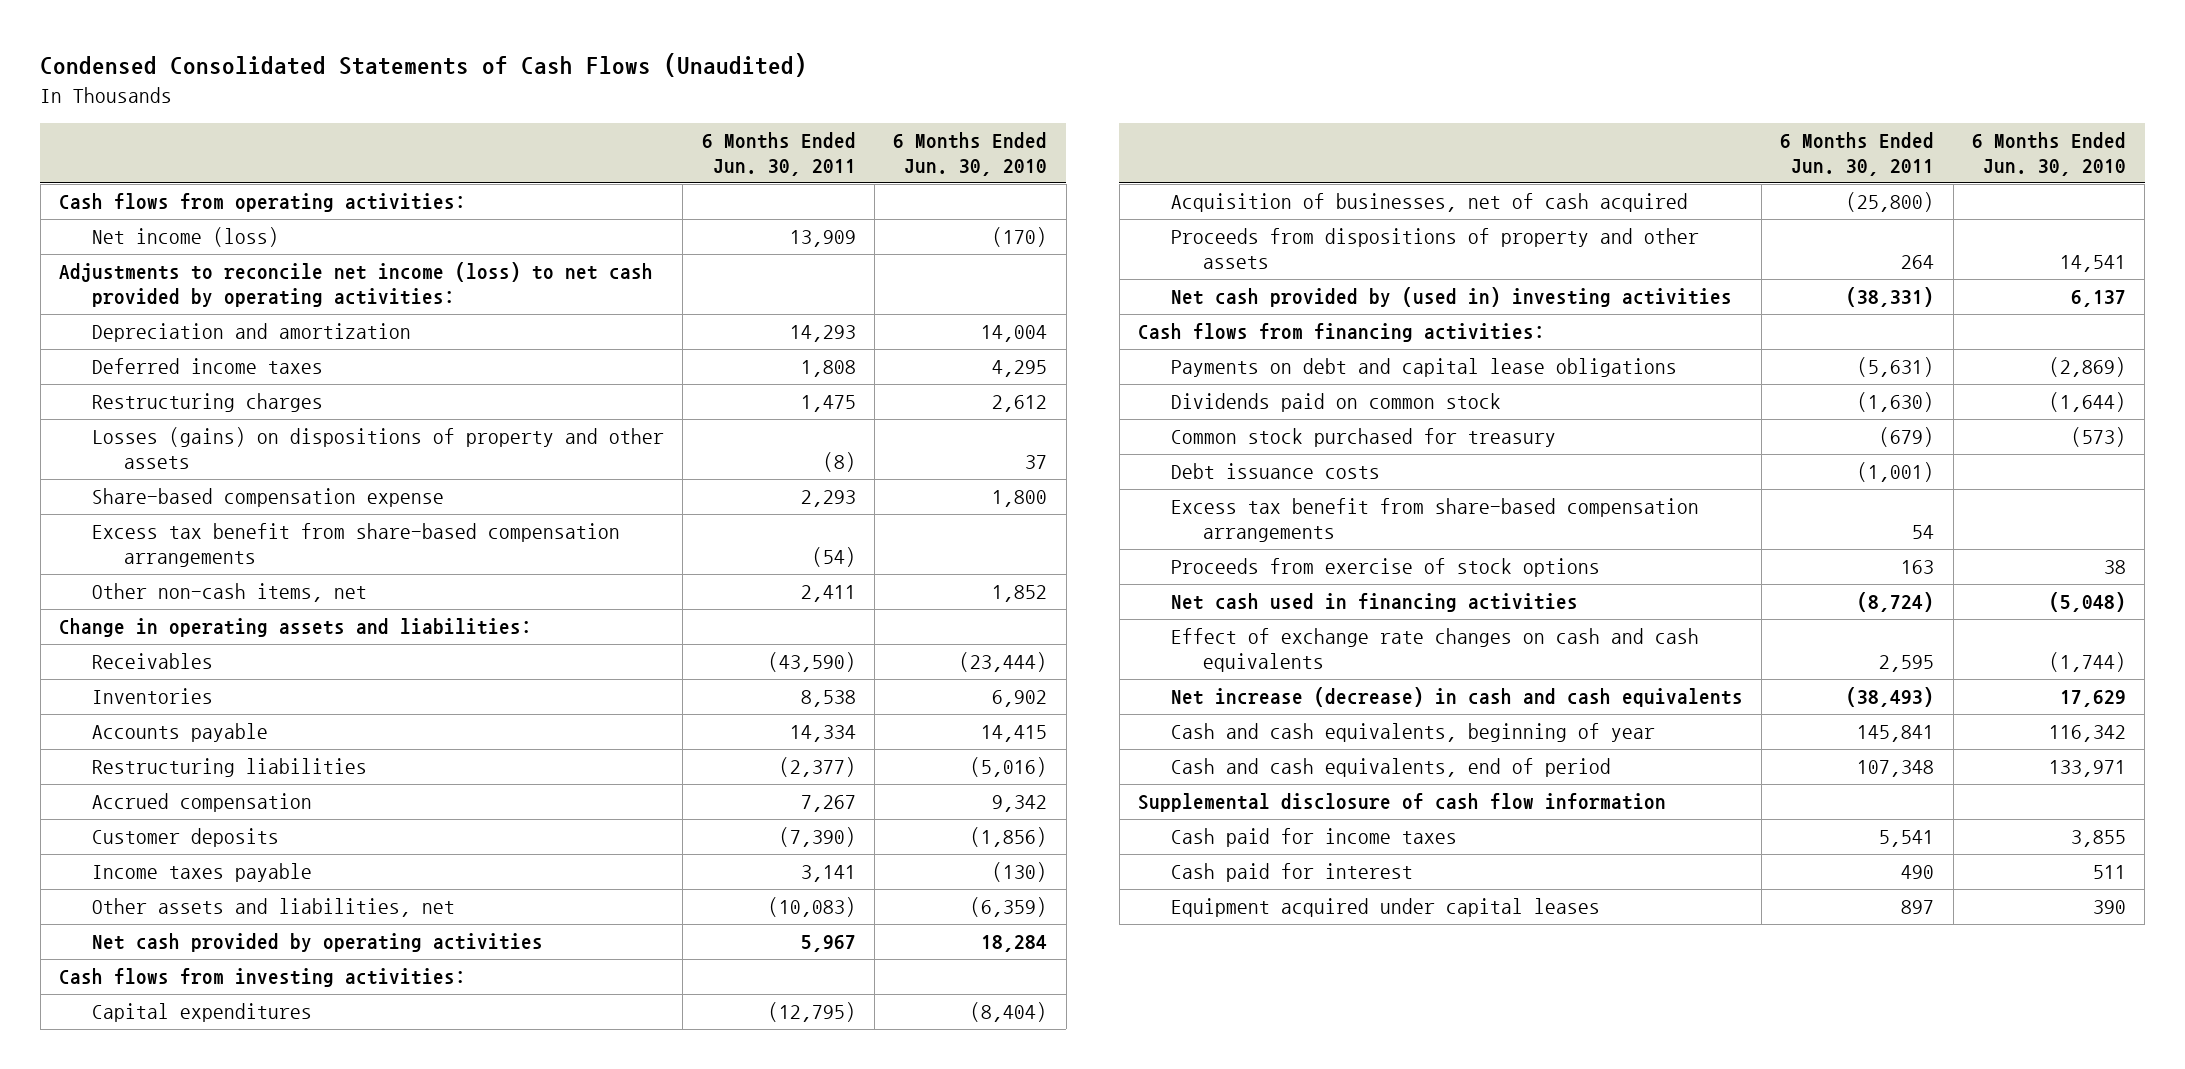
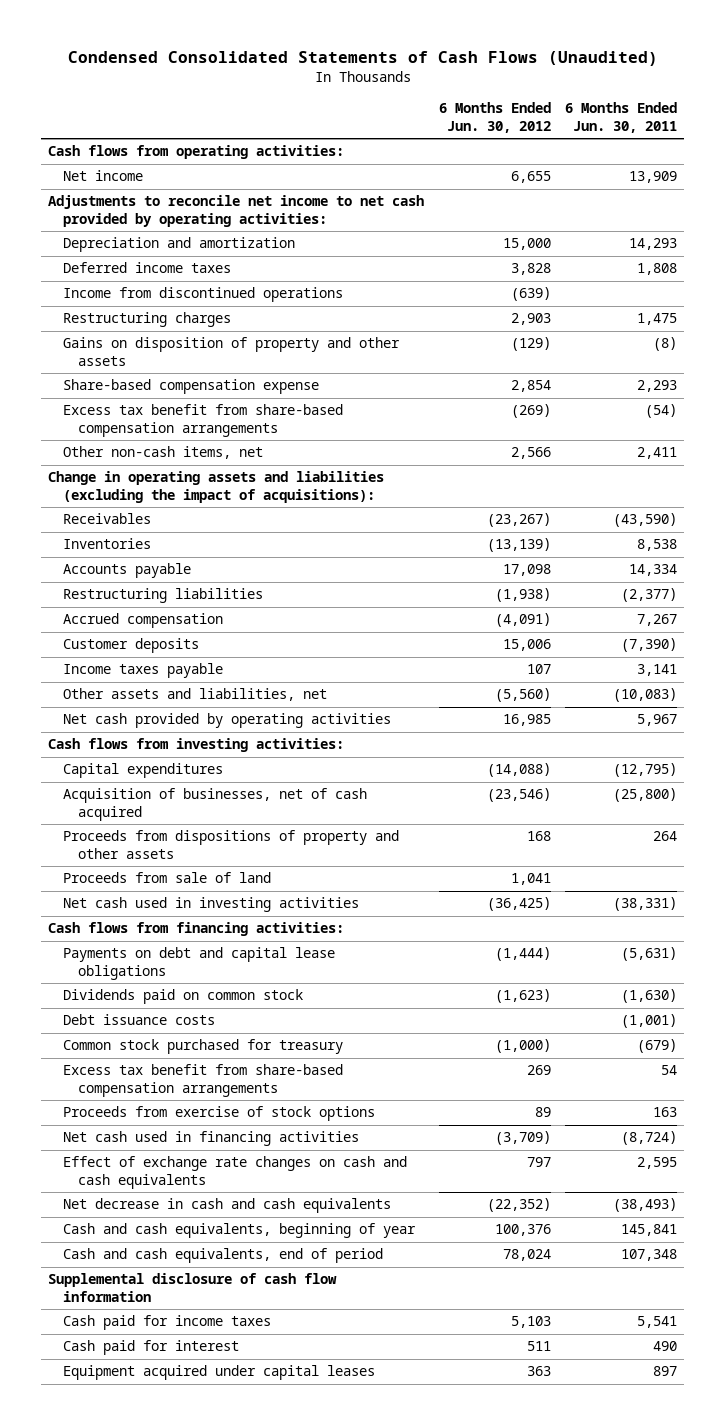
[893,131,1048,176] 6 Months Ended Jun. 30, 2010 -> none
none -> [438,102,551,133] 6 Months Ended Jun. 30, 2012
[91,227,279,248] Net income (loss) -> [63,170,144,182] Net income
[59,262,654,308] Adjustments to reconcile net income (loss) to net cash provided by operating activities: -> [48,195,425,227] Adjustments to reconcile net income to net cash provided by operating activities:
none -> [63,287,344,303] Income from discontinued operations
[91,427,664,470] Losses (gains) on dispositions of property and other assets -> [63,337,401,366] Gains on disposition of property and other assets
[59,618,533,638] Change in operating assets and liabilities: -> [48,471,385,503] Change in operating assets and liabilities (excluding the impact of acquisitions):
none -> [63,872,272,884] Proceeds from sale of land
[1170,287,1732,308] Net cash provided by (used in) investing activities -> [63,897,360,913] Net cash used in investing activities
[1170,428,1556,448] Common stock purchased for treasury -> [63,1039,344,1055] Common stock purchased for treasury
[1170,687,1743,708] Net increase (decrease) in cash and cash equivalents -> [63,1198,392,1214] Net decrease in cash and cash equivalents

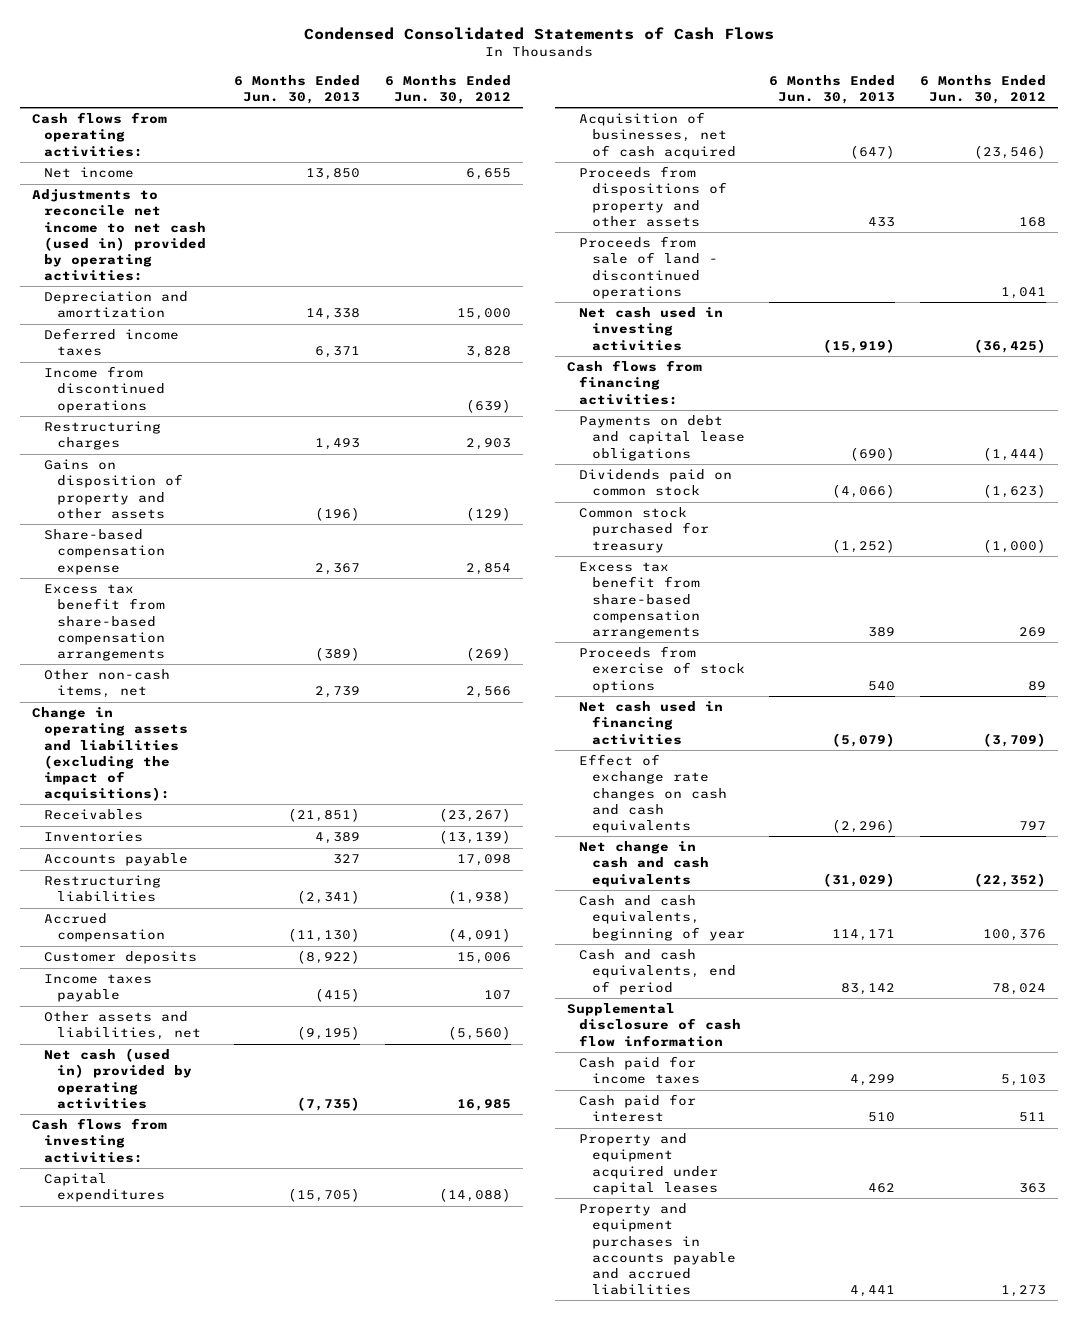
[67,50,658,66] Condensed Consolidated Statements of Cash Flows (Unaudited) -> [303,27,774,41] Condensed Consolidated Statements of Cash Flows
[565,102,678,133] 6 Months Ended Jun. 30, 2011 -> none
none -> [234,74,361,104] 6 Months Ended Jun. 30, 2013
[48,195,425,227] Adjustments to reconcile net income to net cash provided by operating activities: -> [31,189,207,281] Adjustments to reconcile net income to net cash (used in) provided by operating activities:
[63,713,392,729] Net cash provided by operating activities -> [44,1048,193,1109] Net cash (used in) provided by operating activities
[63,872,272,884] Proceeds from sale of land -> [579,236,719,299] Proceeds from sale of land - discontinued operations
[63,1014,216,1026] Debt issuance costs -> none
[63,1198,392,1214] Net decrease in cash and cash equivalents -> [579,841,710,887] Net change in cash and cash equivalents
[63,1365,376,1381] Equipment acquired under capital leases -> [579,1133,719,1195] Property and equipment acquired under capital leases
none -> [579,1203,737,1295] Property and equipment purchases in accounts payable and accrued liabilities

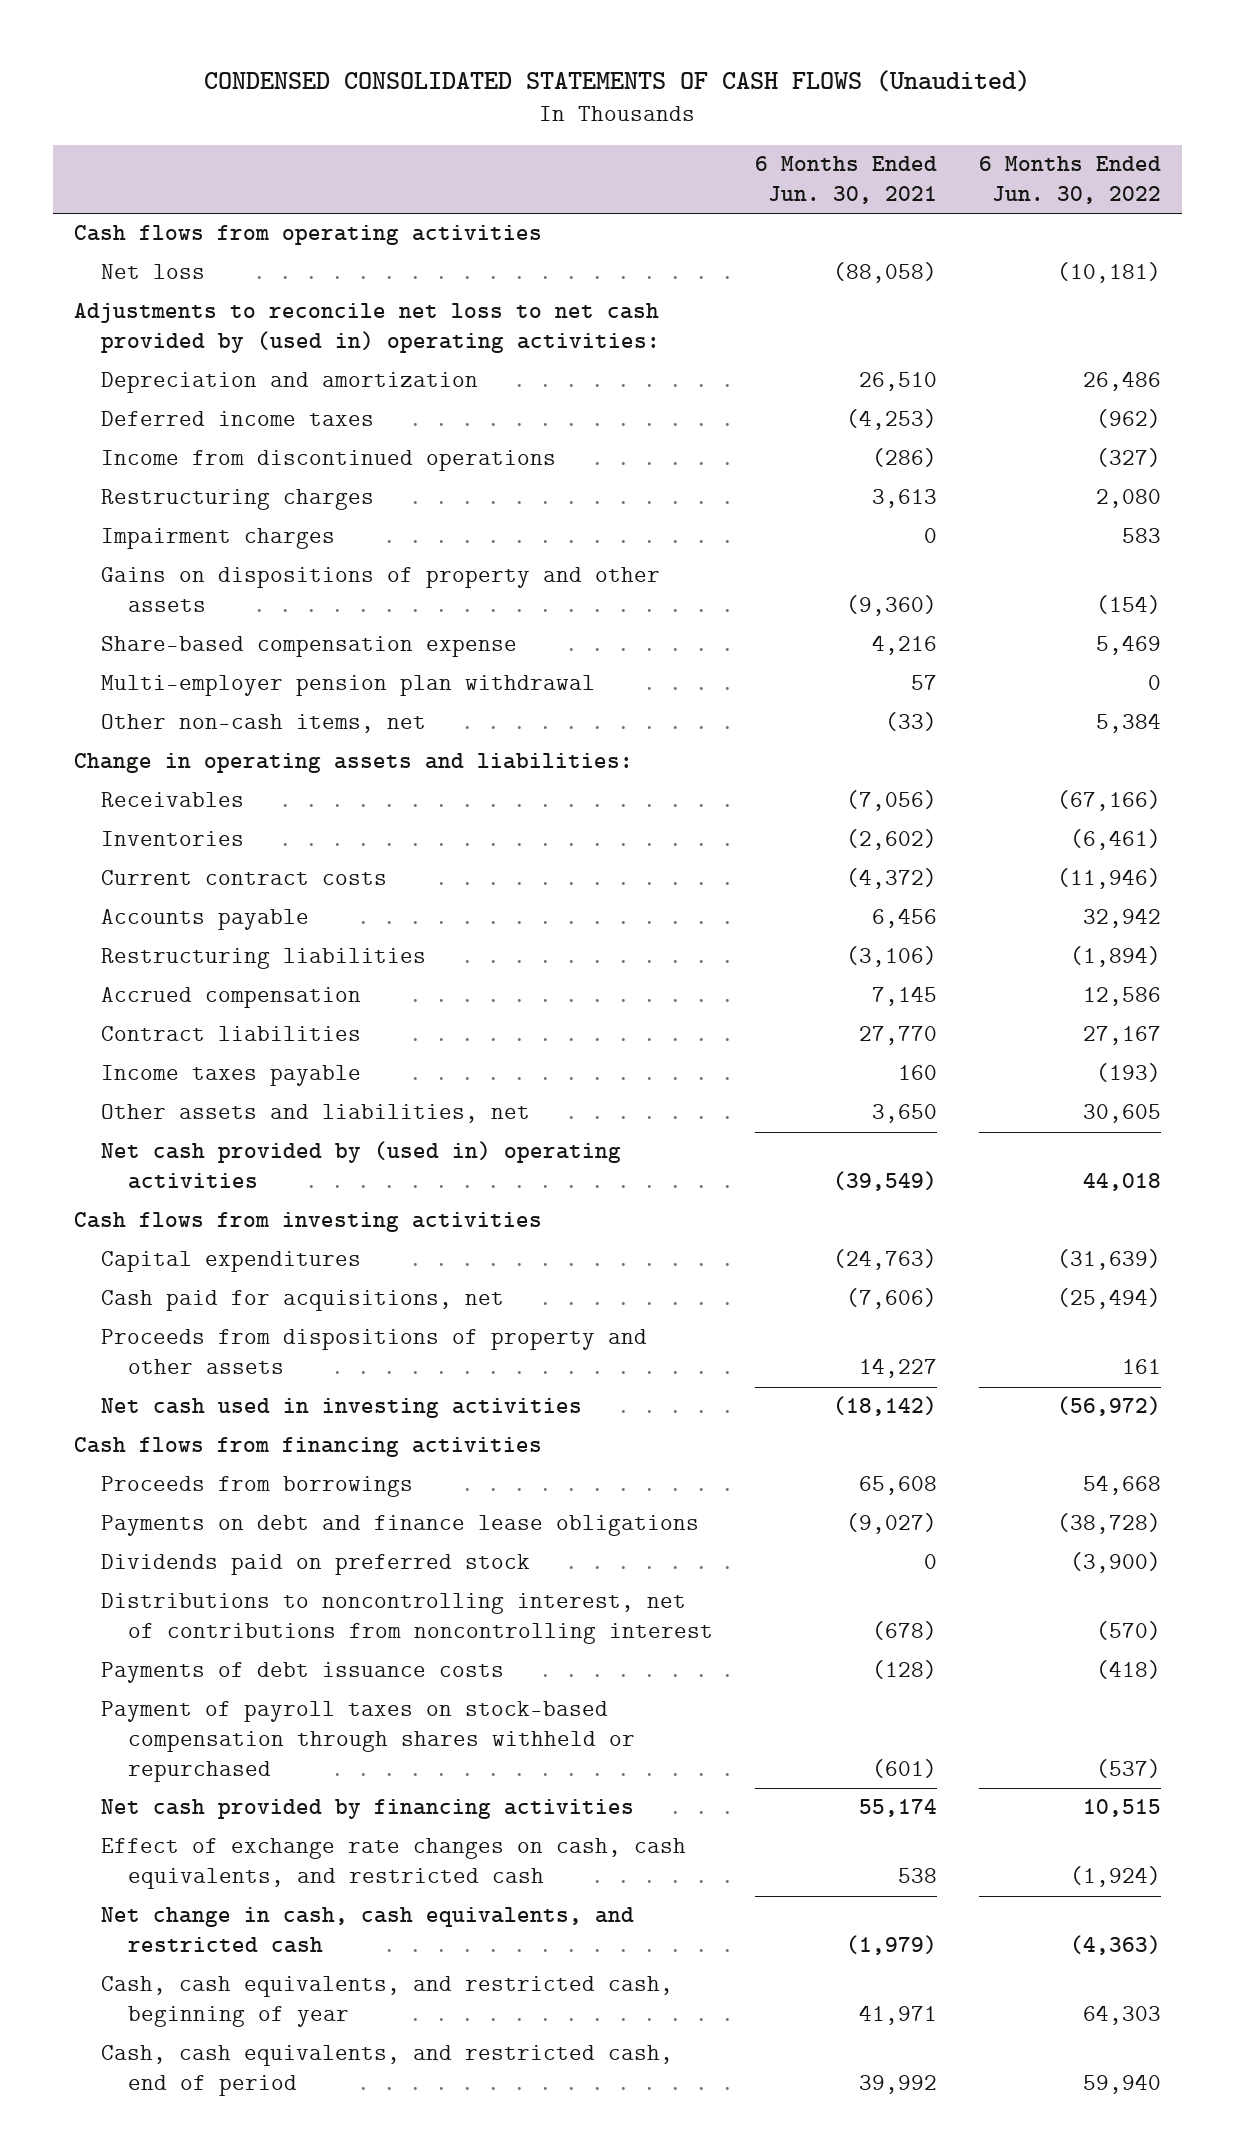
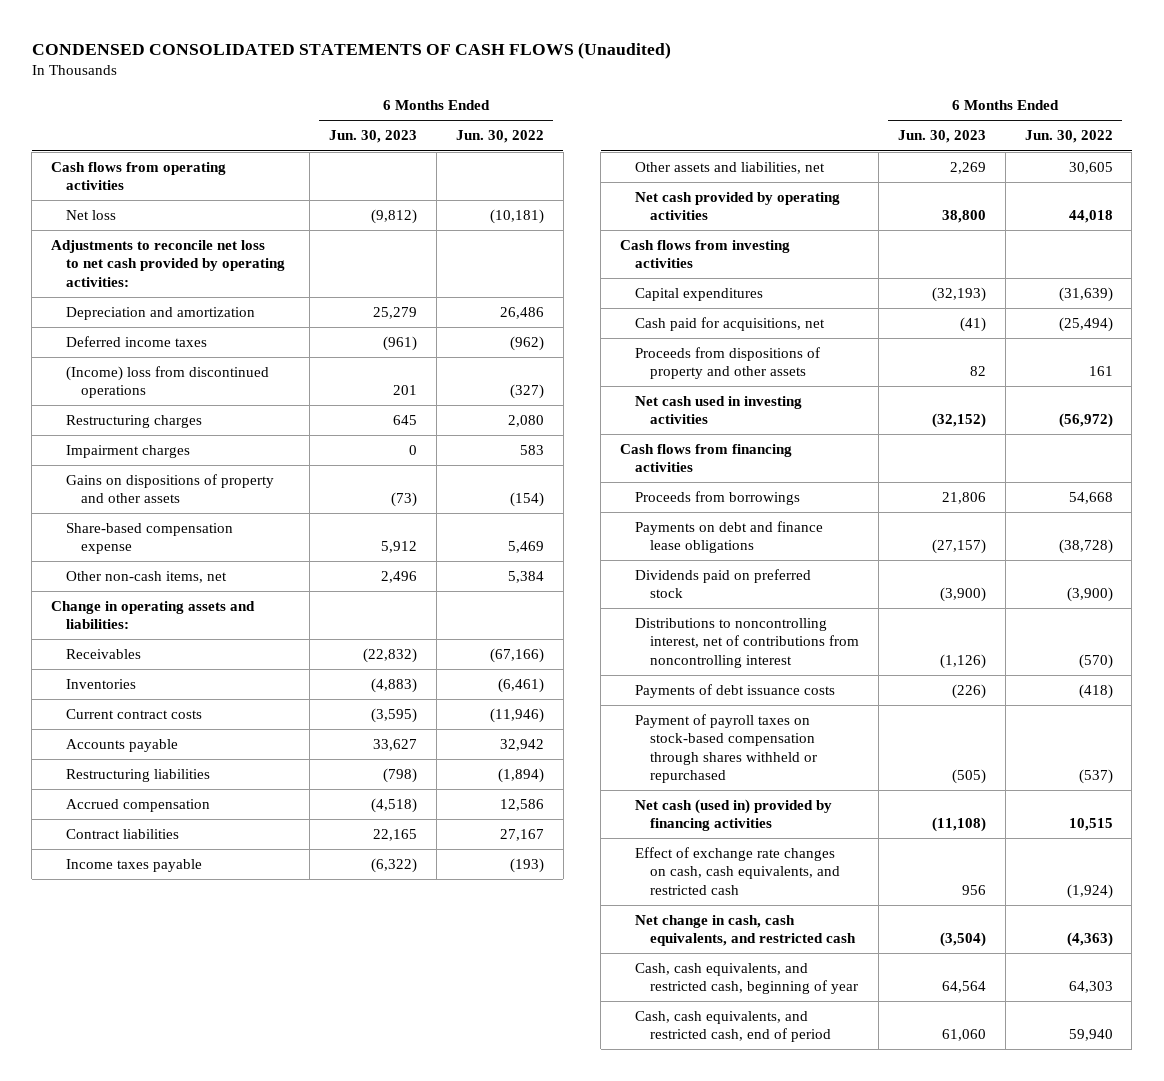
[754,156,937,205] 6 Months Ended Jun. 30, 2021 -> none
none -> [328,130,417,144] Jun. 30, 2023
[73,303,660,354] Adjustments to reconcile net loss to net cash provided by (used in) operating activities: -> [51,239,286,287] Adjustments to reconcile net loss to net cash provided by operating activities:
[100,450,556,472] Income from discontinued operations -> [66,365,270,399] (Income) loss from discontinued operations
[100,675,595,697] Multi-employer pension plan withdrawal -> none
[100,1141,621,1190] Net cash provided by (used in) operating activities -> [635,191,841,221] Net cash provided by operating activities
[100,1799,634,1820] Net cash provided by financing activities -> [635,798,833,832] Net cash (used in) provided by financing activities

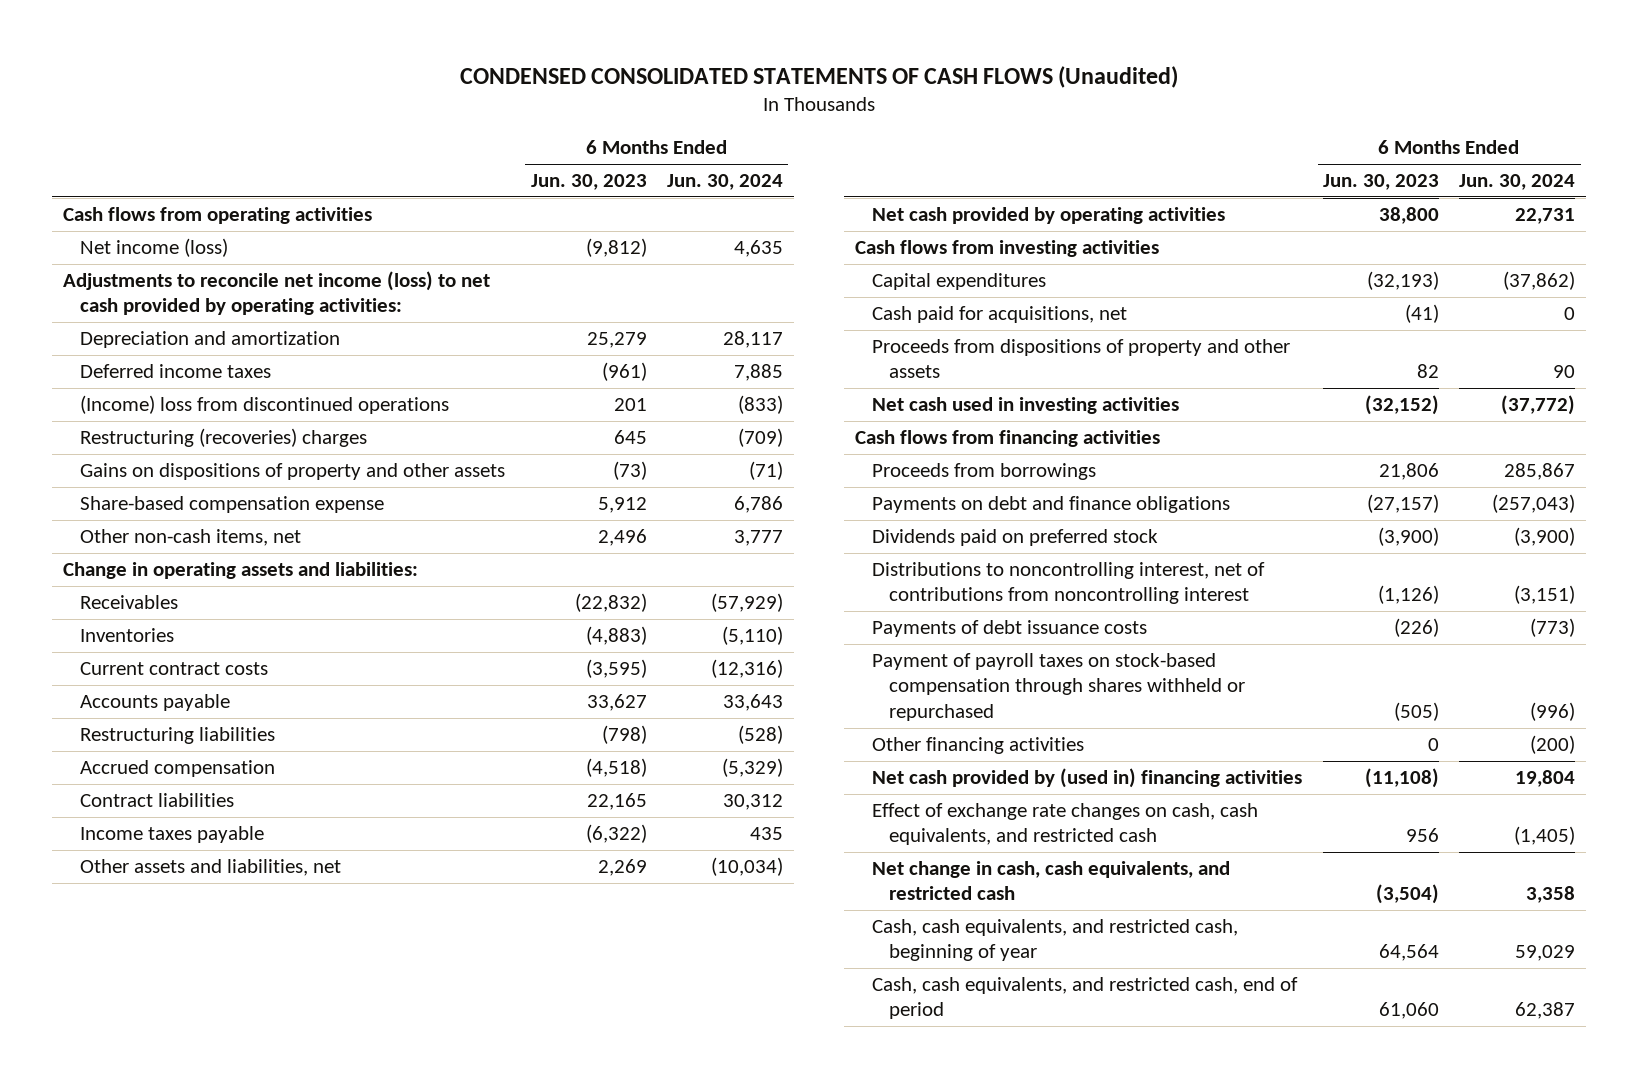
[455,130,544,144] Jun. 30, 2022 -> none
none -> [667,174,784,191] Jun. 30, 2024
[66,209,117,220] Net loss -> [79,237,228,257] Net income (loss)
[51,239,286,287] Adjustments to reconcile net loss to net cash provided by operating activities: -> [62,270,490,316] Adjustments to reconcile net income (loss) to net cash provided by operating activities:
[66,444,191,458] Impairment charges -> none
[66,414,203,428] Restructuring charges -> [79,427,367,447] Restructuring (recoveries) charges
[635,520,824,554] Payments on debt and finance lease obligations -> [872,495,1231,513] Payments on debt and finance obligations
none -> [872,736,1085,754] Other financing activities
[635,798,833,832] Net cash (used in) provided by financing activities -> [872,767,1303,788] Net cash provided by (used in) financing activities

